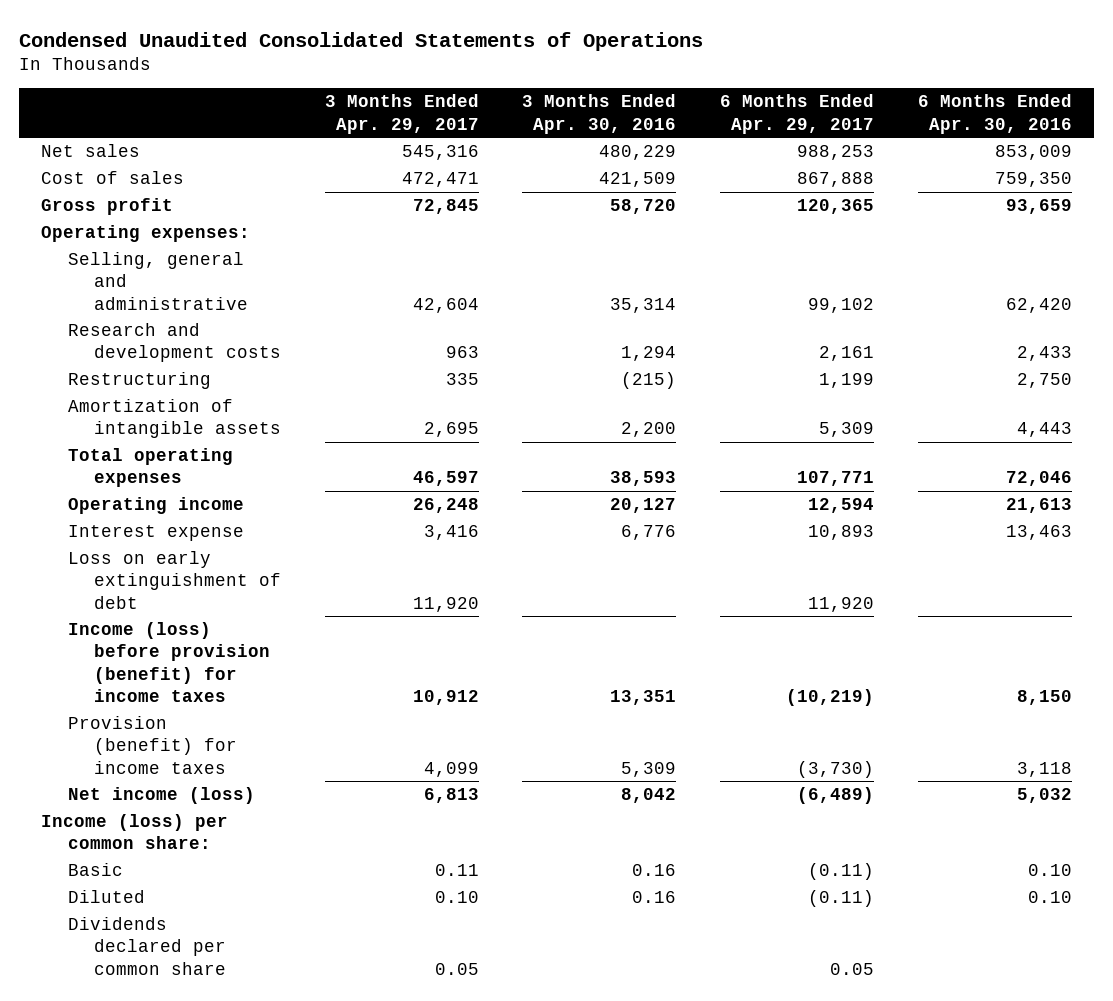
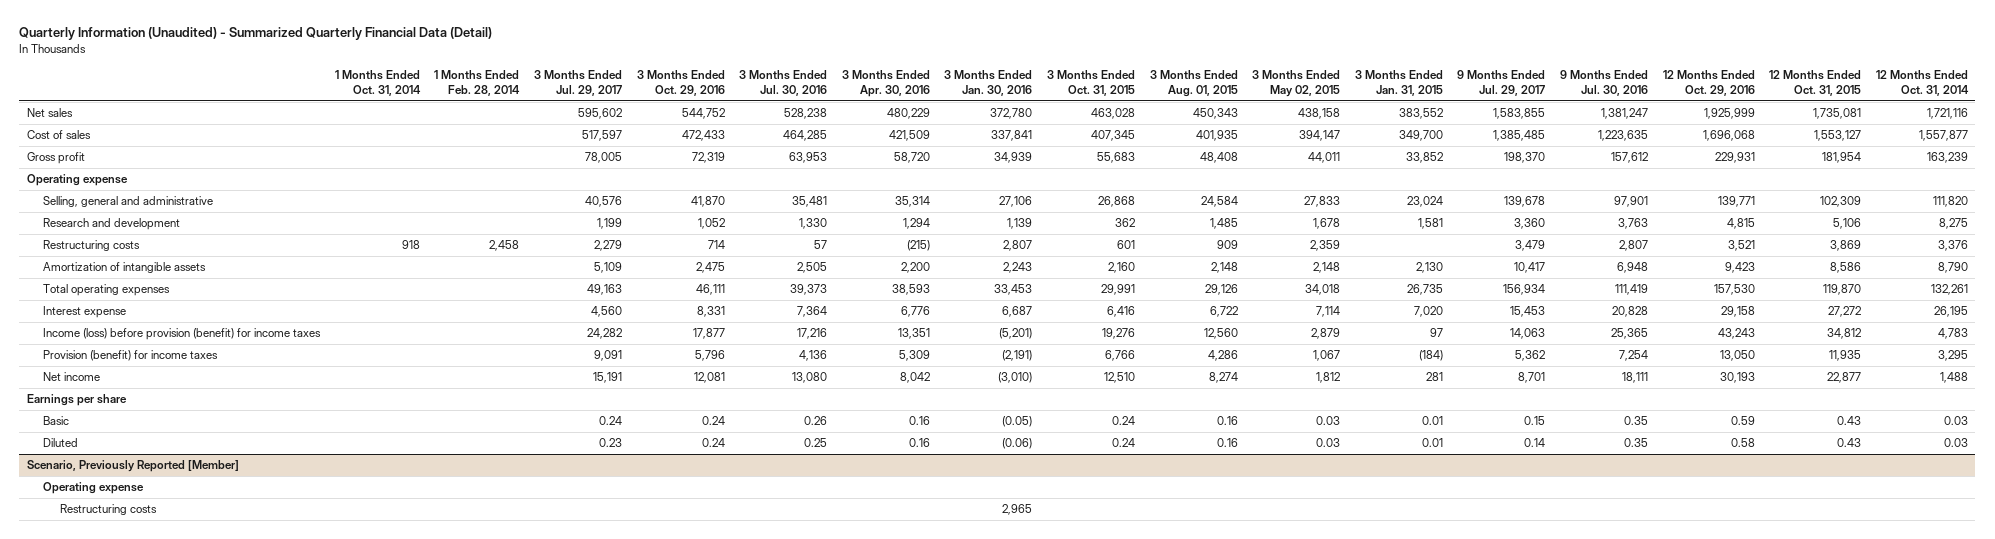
[19,31,704,51] Condensed Unaudited Consolidated Statements of Operations -> [19,27,493,41] Quarterly Information (Unaudited) - Summarized Quarterly Financial Data (Detail)
[324,94,479,134] 3 Months Ended Apr. 29, 2017 -> none
[720,94,875,134] 6 Months Ended Apr. 29, 2017 -> none
[917,94,1072,134] 6 Months Ended Apr. 30, 2016 -> none
none -> [334,70,421,97] 1 Months Ended Oct. 31, 2014
none -> [434,70,521,97] 1 Months Ended Feb. 28, 2014
none -> [533,70,622,97] 3 Months Ended Jul. 29, 2017
none -> [636,70,725,97] 3 Months Ended Oct. 29, 2016
none -> [739,70,828,97] 3 Months Ended Jul. 30, 2016
none -> [944,70,1033,97] 3 Months Ended Jan. 30, 2016
none -> [1046,70,1135,97] 3 Months Ended Oct. 31, 2015
none -> [1149,70,1238,98] 3 Months Ended Aug. 01, 2015
none -> [1252,70,1341,98] 3 Months Ended May 02, 2015
none -> [1354,70,1443,97] 3 Months Ended Jan. 31, 2015
none -> [1457,70,1546,97] 9 Months Ended Jul. 29, 2017
none -> [1560,70,1649,97] 9 Months Ended Jul. 30, 2016
none -> [1662,70,1755,97] 12 Months Ended Oct. 29, 2016
none -> [1769,70,1862,97] 12 Months Ended Oct. 31, 2015
none -> [1875,70,1969,97] 12 Months Ended Oct. 31, 2014
[40,225,250,243] Operating expenses: -> [26,174,128,187] Operating expense
[67,323,282,363] Research and development costs -> [43,218,181,231] Research and development
[67,372,211,390] Restructuring -> [43,240,141,252] Restructuring costs
[67,497,244,515] Operating income -> none
[67,551,282,609] Loss on early extinguishment of debt -> none
[67,787,255,805] Net income (loss) -> [43,372,101,382] Net income
[40,814,228,850] Income (loss) per common share: -> [26,394,127,407] Earnings per share
[67,917,227,975] Dividends declared per common share -> none
none -> [26,460,239,473] Scenario, Previously Reported [Member]
none -> [43,482,145,495] Operating expense
none -> [59,504,157,516] Restructuring costs

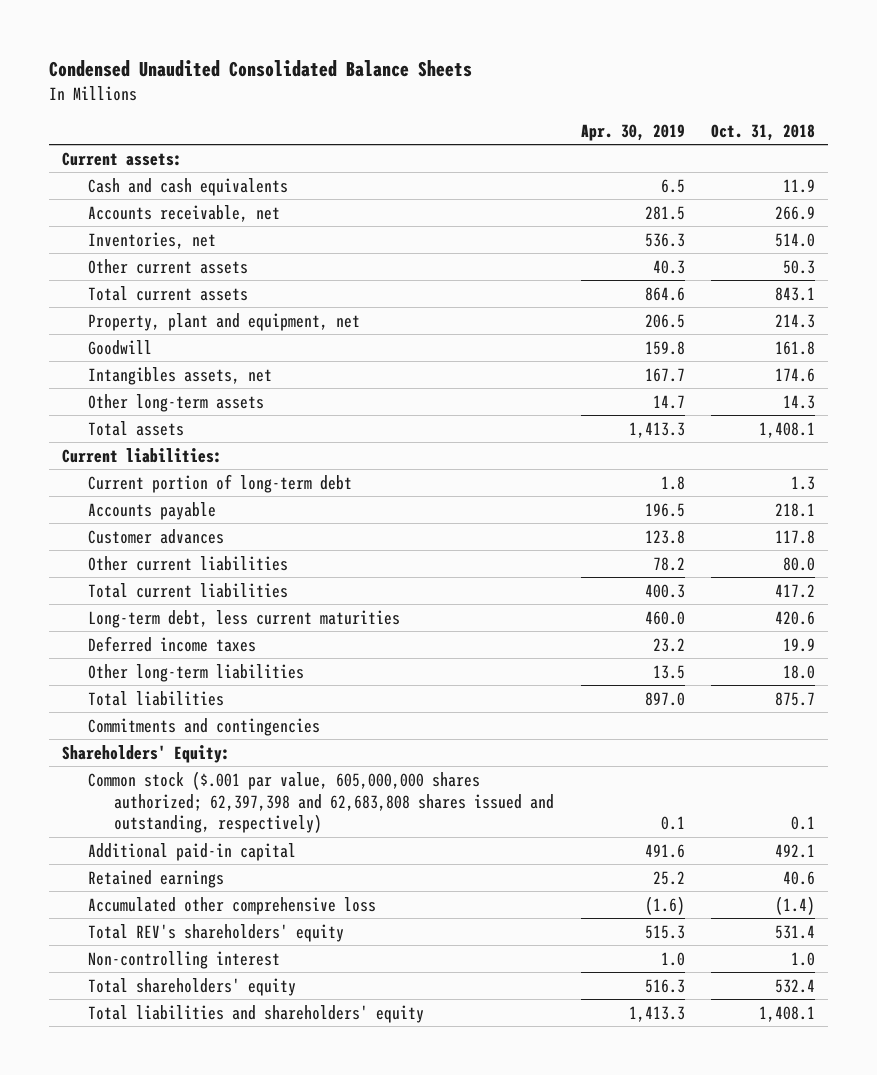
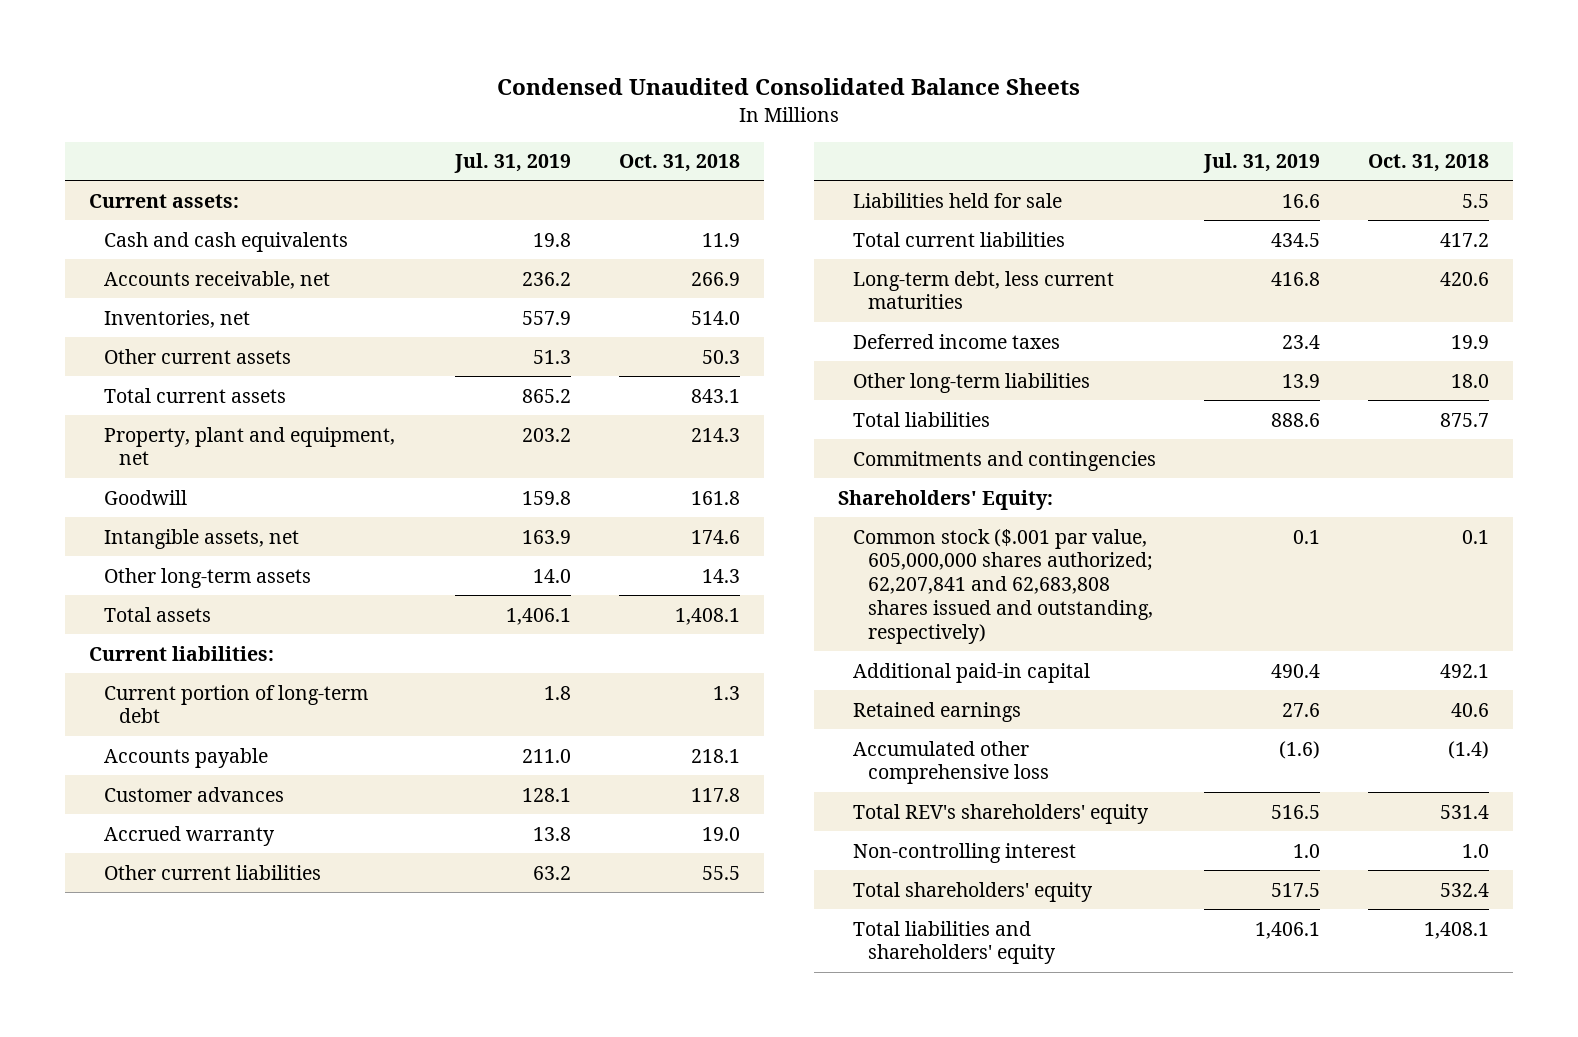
[580,124,685,142] Apr. 30, 2019 -> none
none -> [454,153,572,174] Jul. 31, 2019
[88,366,273,385] Intangibles assets, net -> [104,528,300,549] Intangible assets, net
none -> [104,825,276,846] Accrued warranty
[782,556,815,571] 80.0 -> [702,865,741,880] 55.5
none -> [853,192,1063,208] Liabilities held for sale
[88,770,555,834] Common stock ($.001 par value, 605,000,000 shares authorized; 62,397,398 and 62,683,808 shares issued and outstanding, respectively) -> [853,528,1154,644] Common stock ($.001 par value, 605,000,000 shares authorized; 62,207,841 and 62,683,808 shares issued and outstanding, respectively)

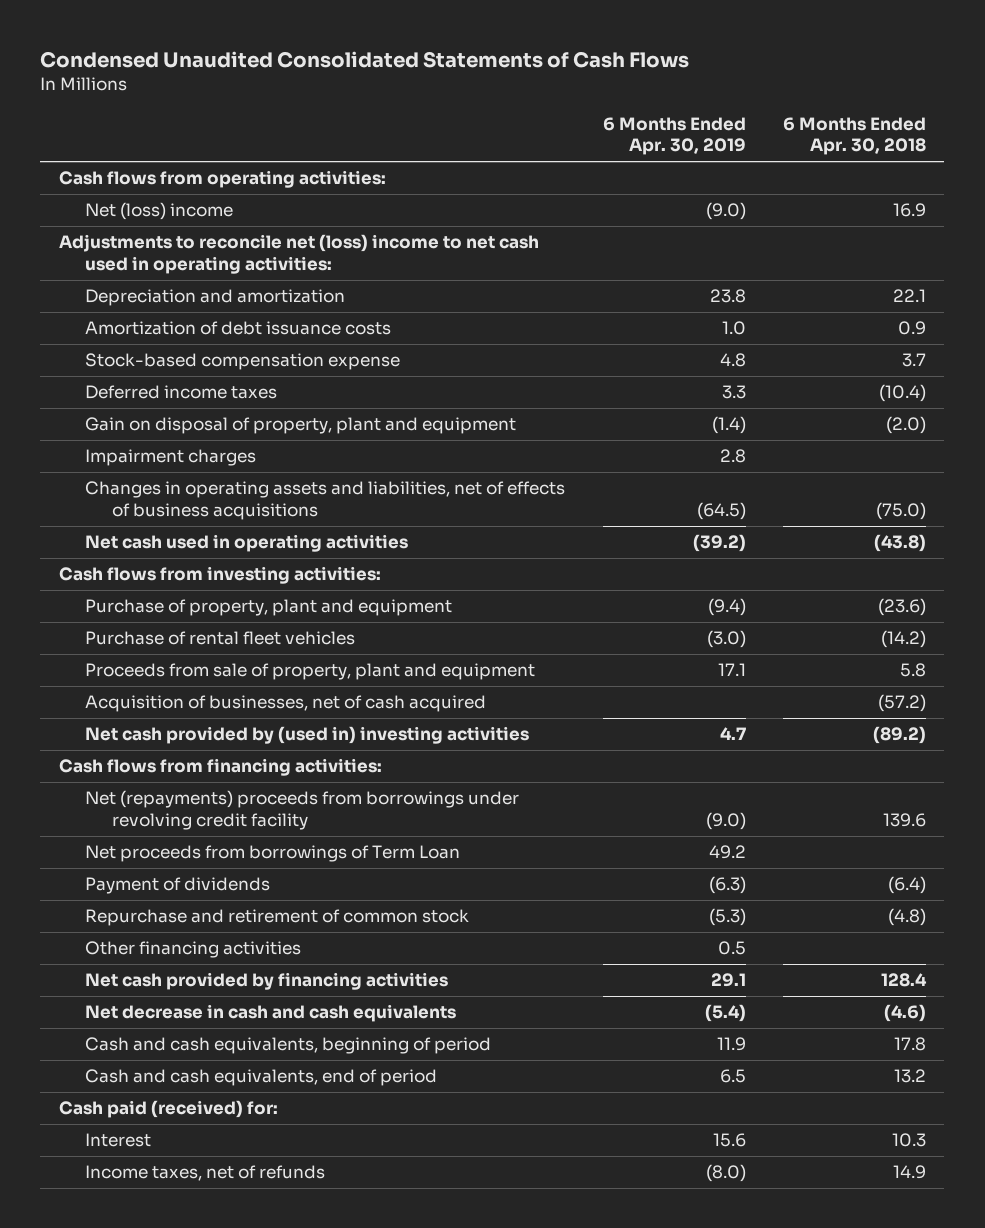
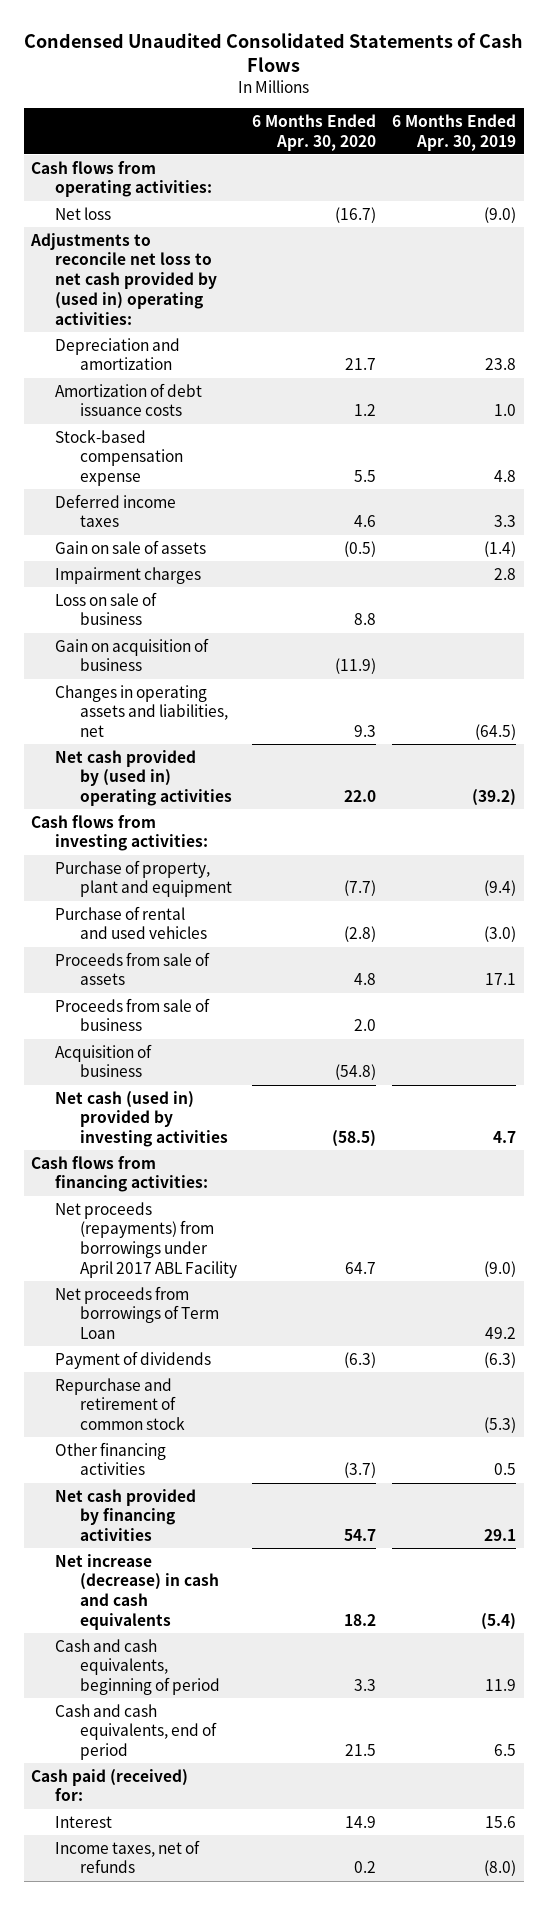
[782,116,926,156] 6 Months Ended Apr. 30, 2018 -> none
none -> [252,113,377,151] 6 Months Ended Apr. 30, 2020
[85,202,234,221] Net (loss) income -> [55,206,112,220] Net loss
[58,234,539,274] Adjustments to reconcile net (loss) income to net cash used in operating activities: -> [30,232,218,325] Adjustments to reconcile net loss to net cash provided by (used in) operating activities:
[85,417,517,435] Gain on disposal of property, plant and equipment -> [55,539,207,554] Gain on sale of assets
none -> [55,591,158,626] Loss on sale of business
none -> [55,637,210,672] Gain on acquisition of business
[85,481,566,520] Changes in operating assets and liabilities, net of effects of business acquisitions -> [55,684,228,738] Changes in operating assets and liabilities, net
[85,534,409,553] Net cash used in operating activities -> [55,749,232,807] Net cash provided by (used in) operating activities
[85,631,356,646] Purchase of rental fleet vehicles -> [55,905,207,940] Purchase of rental and used vehicles
[85,663,536,681] Proceeds from sale of property, plant and equipment -> [55,951,211,986] Proceeds from sale of assets
none -> [55,997,211,1032] Proceeds from sale of business
[85,695,487,713] Acquisition of businesses, net of cash acquired -> [55,1043,153,1078] Acquisition of business
[85,726,530,745] Net cash provided by (used in) investing activities -> [55,1090,228,1148] Net cash (used in) provided by investing activities
[85,790,520,830] Net (repayments) proceeds from borrowings under revolving credit facility -> [55,1201,237,1279] Net proceeds (repayments) from borrowings under April 2017 ABL Facility
[85,1004,457,1023] Net decrease in cash and cash equivalents -> [55,1553,219,1631] Net increase (decrease) in cash and cash equivalents

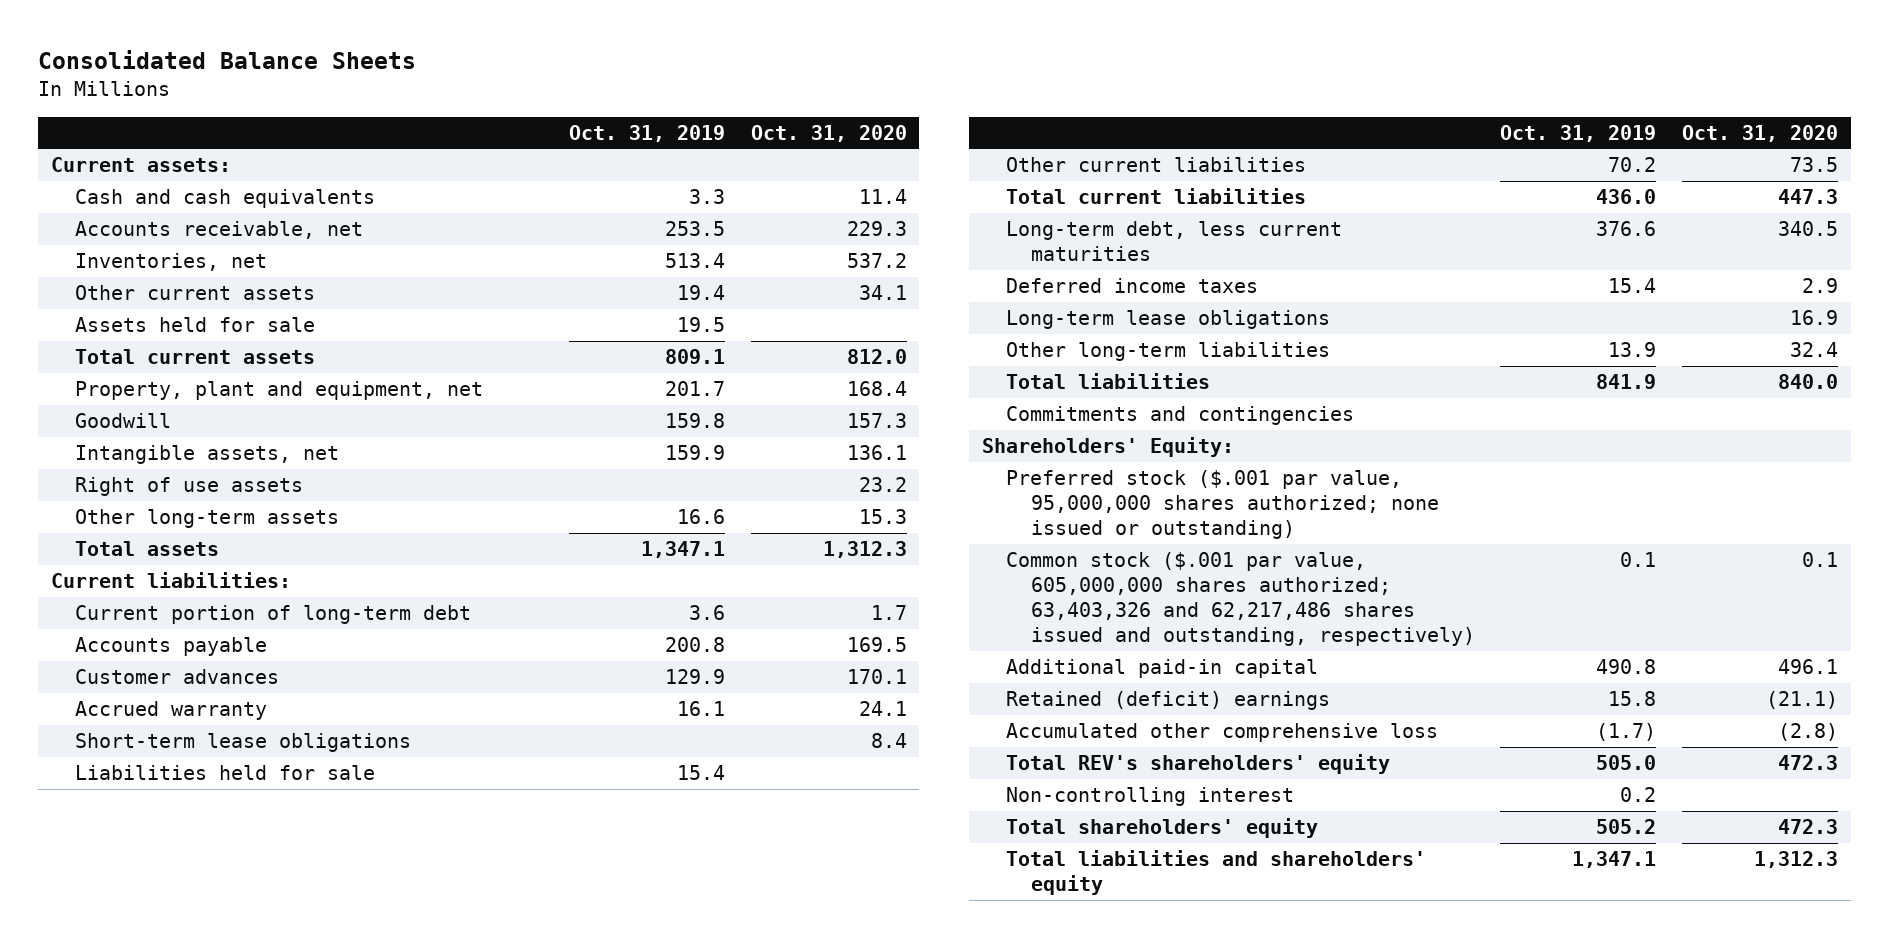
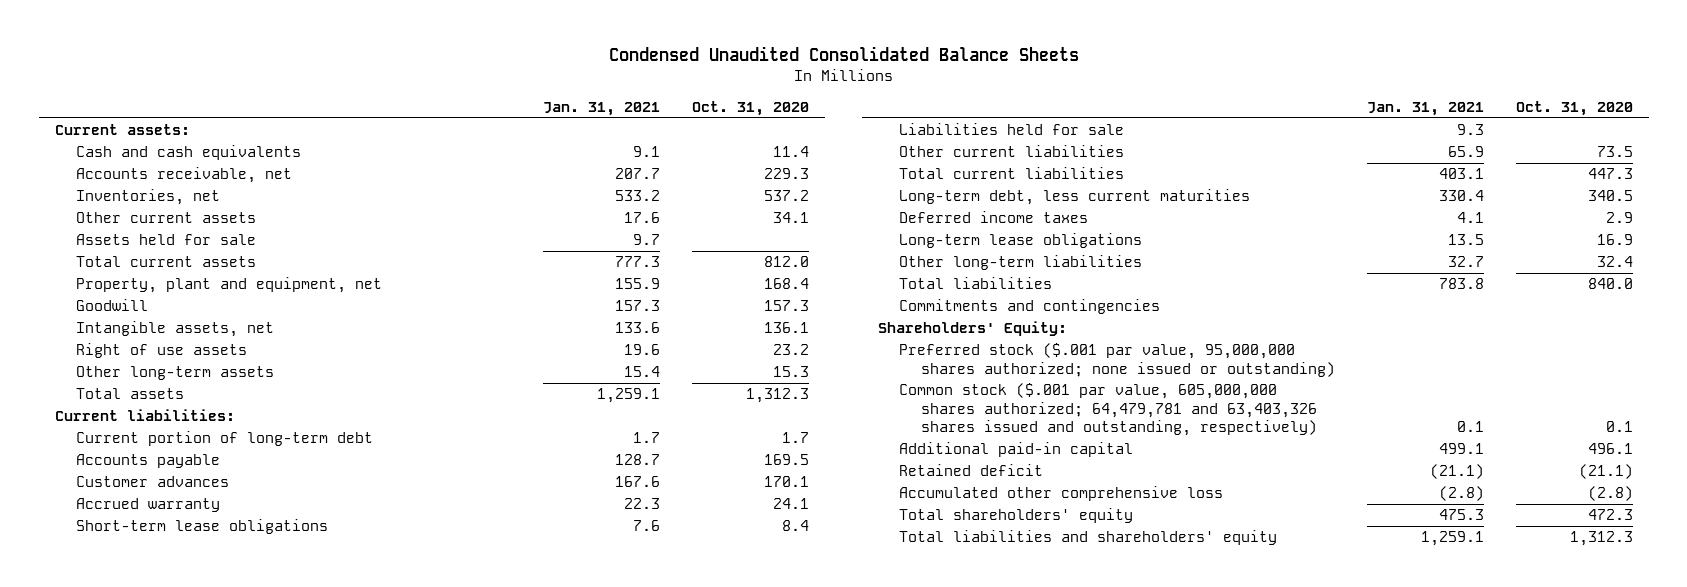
[38,50,417,70] Consolidated Balance Sheets -> [608,46,1079,62] Condensed Unaudited Consolidated Balance Sheets
[569,124,726,142] Oct. 31, 2019 -> none
none -> [543,101,661,116] Jan. 31, 2021
[1006,552,1475,647] Common stock ($.001 par value, 605,000,000 shares authorized; 63,403,326 and 62,217,486 shares issued and outstanding, respectively) -> [899,383,1317,436] Common stock ($.001 par value, 605,000,000 shares authorized; 64,479,781 and 63,403,326 shares issued and outstanding, respectively)
[1006,691,1331,711] Retained (deficit) earnings -> [899,464,1044,477] Retained deficit
[1006,754,1391,775] Total REV's shareholders' equity -> none
[1006,787,1295,807] Non-controlling interest -> none

